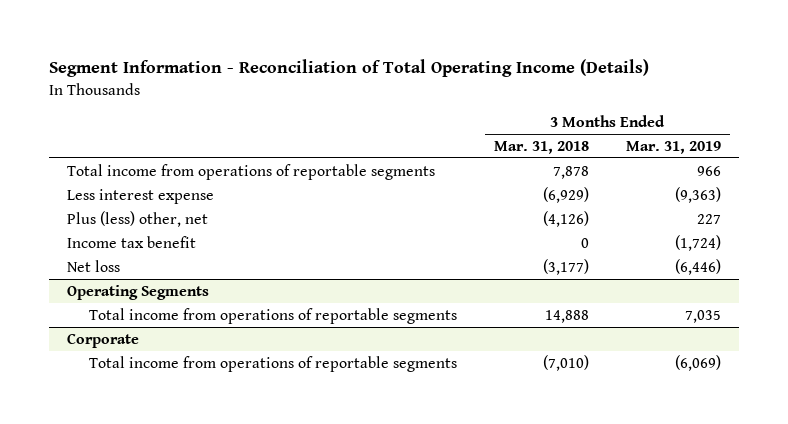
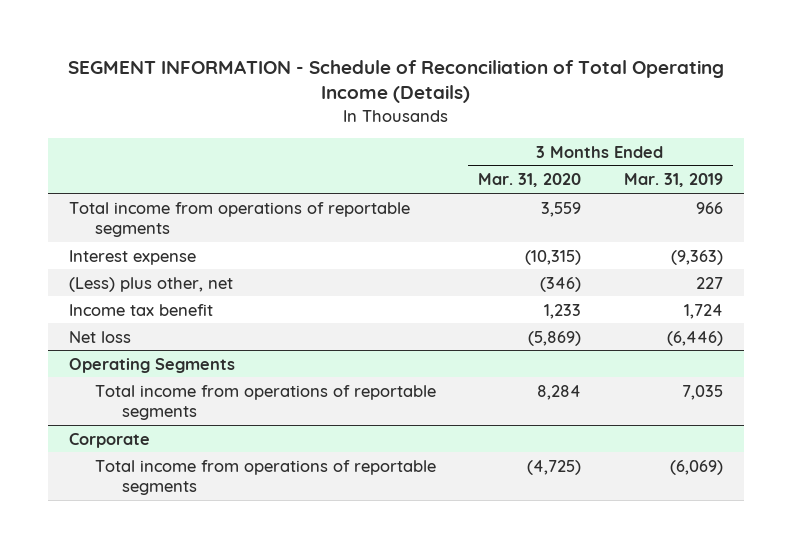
[48,59,649,78] Segment Information - Reconciliation of Total Operating Income (Details) -> [67,59,724,104] SEGMENT INFORMATION - Schedule of Reconciliation of Total Operating Income (Details)
[494,140,590,154] Mar. 31, 2018 -> none
none -> [478,173,582,188] Mar. 31, 2020
[67,188,215,204] Less interest expense -> [68,249,196,265] Interest expense
[67,210,209,227] Plus (less) other, net -> [68,276,233,292] (Less) plus other, net
[674,234,721,251] (1,724) -> [683,303,723,319] 1,724

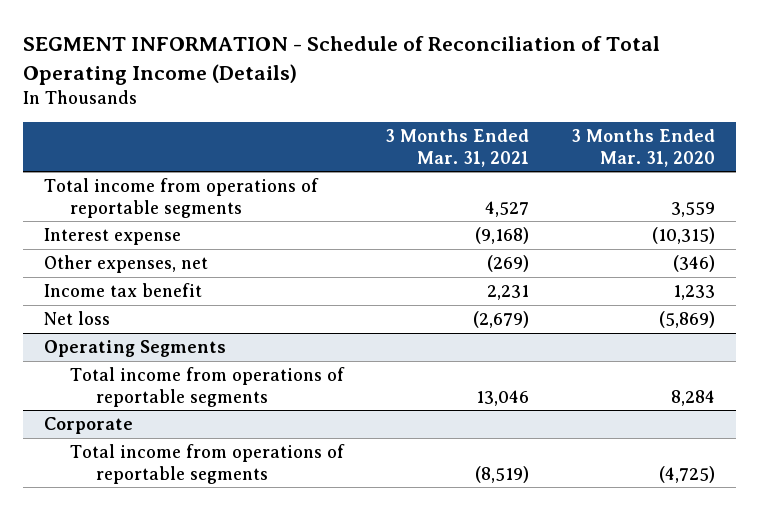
[623,173,723,188] Mar. 31, 2019 -> none
none -> [385,129,530,167] 3 Months Ended Mar. 31, 2021
[68,276,233,292] (Less) plus other, net -> [44,255,209,274] Other expenses, net

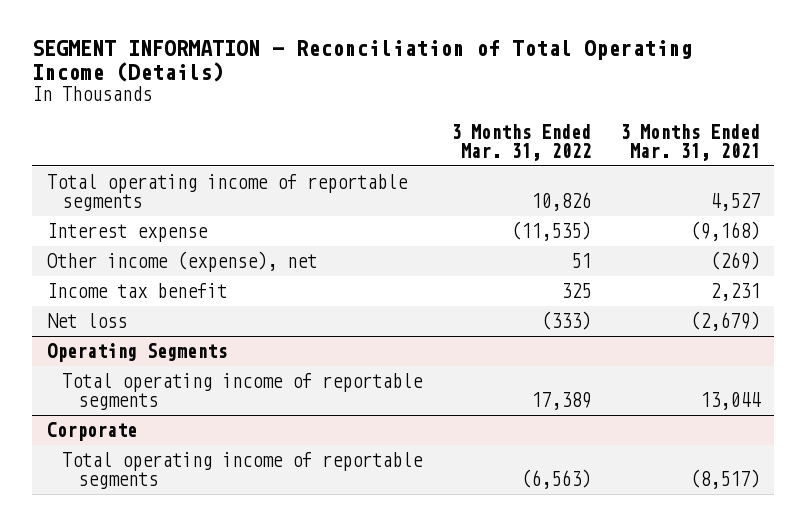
[23,36,661,85] SEGMENT INFORMATION - Schedule of Reconciliation of Total Operating Income (Details) -> [32,40,693,83] SEGMENT INFORMATION - Reconciliation of Total Operating Income (Details)
[570,129,715,167] 3 Months Ended Mar. 31, 2020 -> none
none -> [450,123,591,162] 3 Months Ended Mar. 31, 2022
[44,178,320,218] Total income from operations of reportable segments -> [46,174,408,212] Total operating income of reportable segments
[44,255,209,274] Other expenses, net -> [46,251,317,273] Other income (expense), net
[69,367,345,407] Total income from operations of reportable segments -> [62,373,424,411] Total operating income of reportable segments
[476,389,530,406] 13,046 -> [699,392,761,411] 13,044
[69,444,345,484] Total income from operations of reportable segments -> [62,452,424,490] Total operating income of reportable segments
[475,465,530,483] (8,519) -> [689,469,760,490] (8,517)

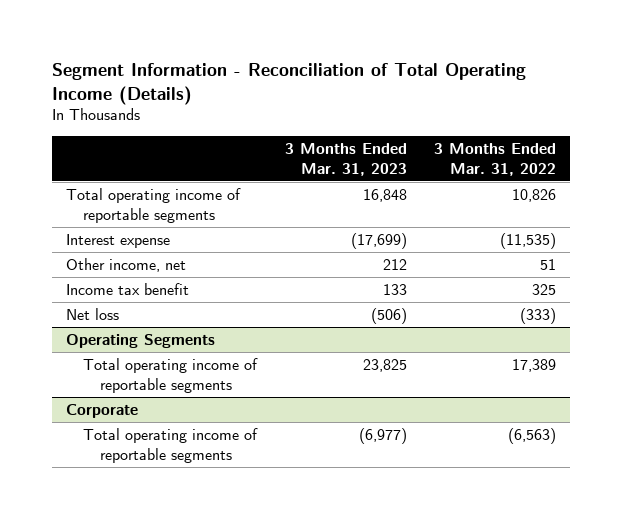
[32,40,693,83] SEGMENT INFORMATION - Reconciliation of Total Operating Income (Details) -> [51,62,526,105] Segment Information - Reconciliation of Total Operating Income (Details)
[619,123,760,162] 3 Months Ended Mar. 31, 2021 -> none
none -> [284,142,407,176] 3 Months Ended Mar. 31, 2023
[46,251,317,273] Other income (expense), net -> [65,257,186,272] Other income, net

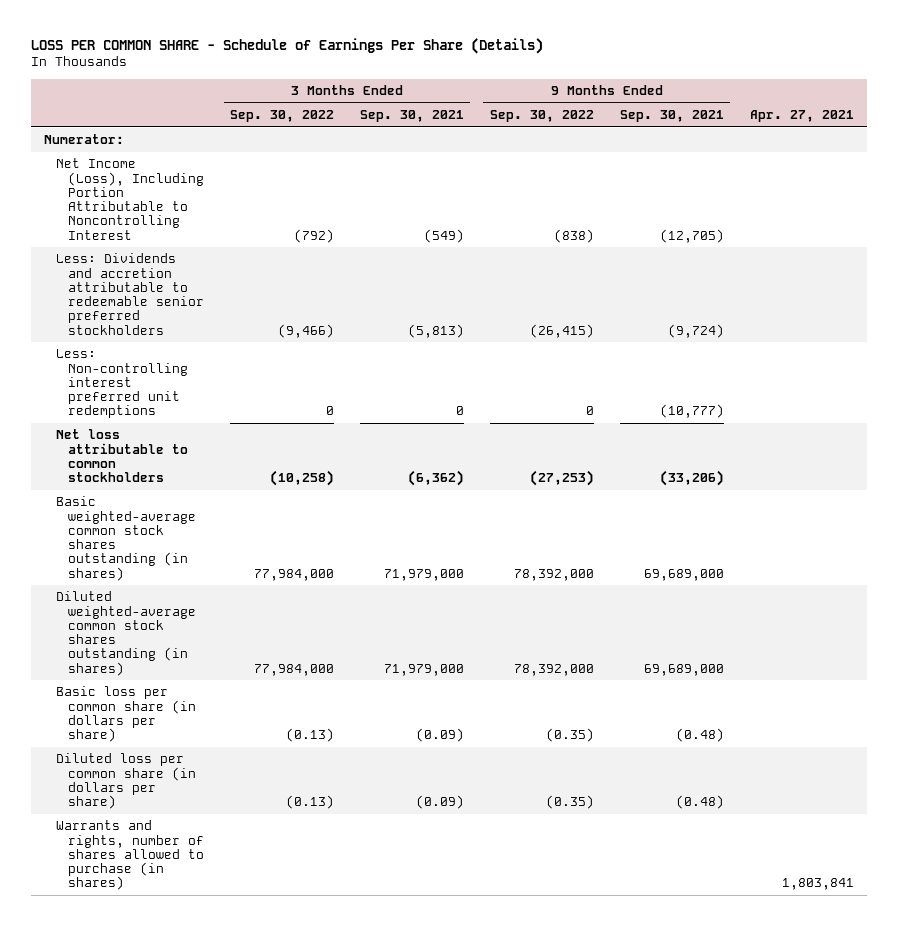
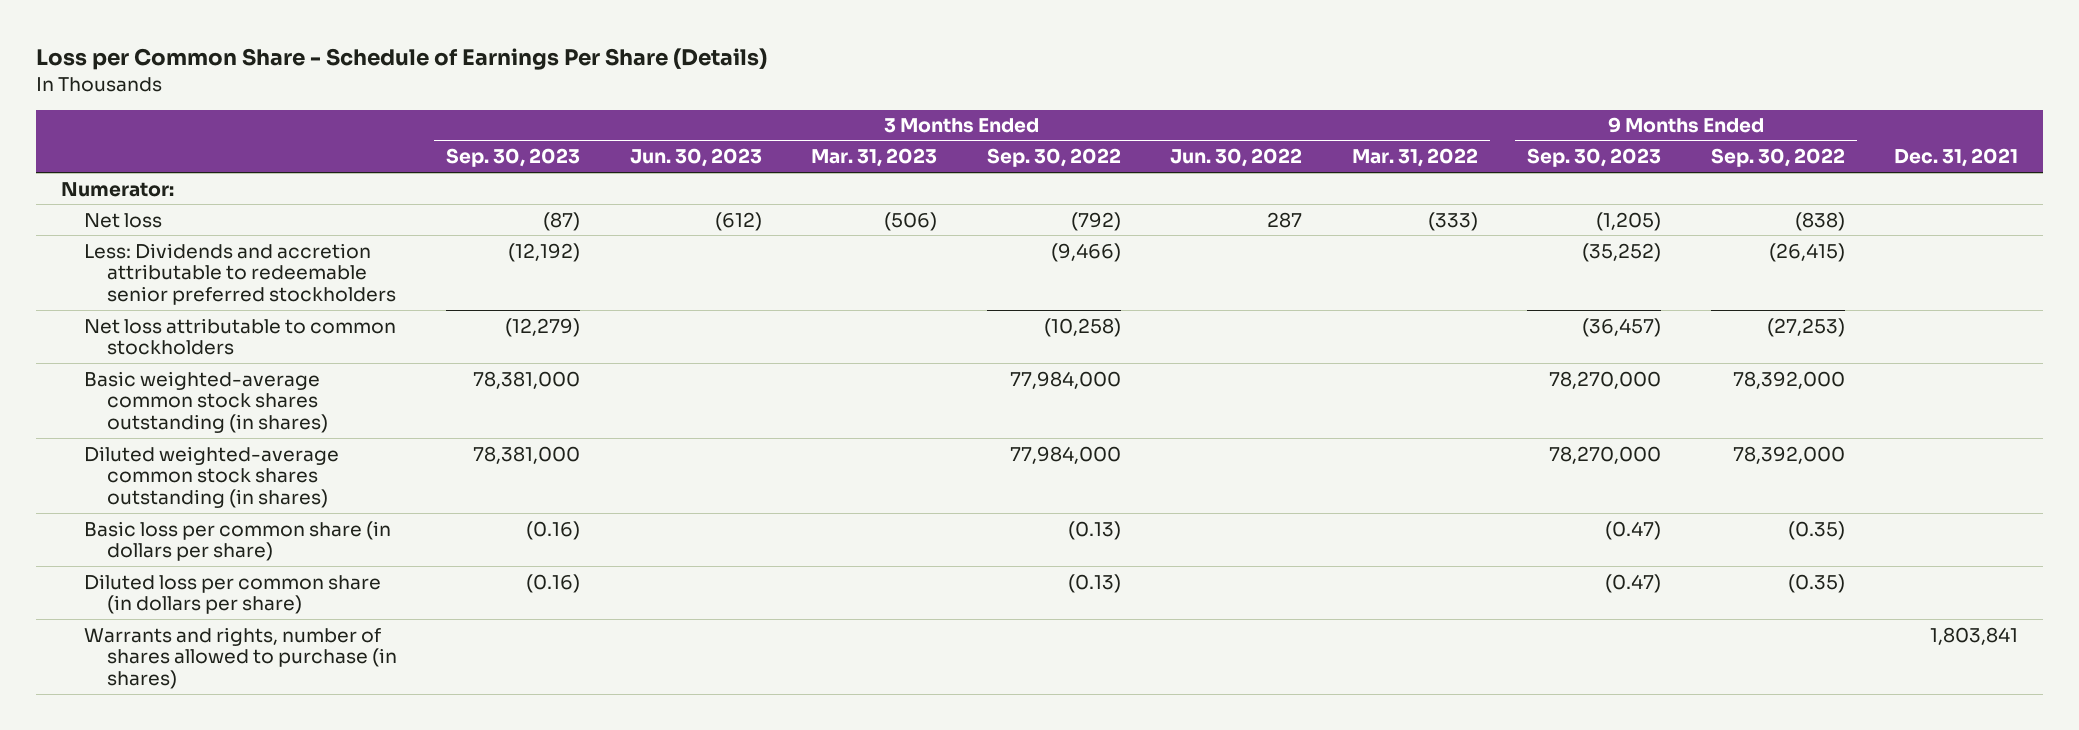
[30,37,543,54] LOSS PER COMMON SHARE - Schedule of Earnings Per Share (Details) -> [36,48,768,71] Loss per Common Share - Schedule of Earnings Per Share (Details)
[360,109,465,122] Sep. 30, 2021 -> none
[619,109,724,122] Sep. 30, 2021 -> none
[749,109,854,122] Apr. 27, 2021 -> none
none -> [446,148,581,168] Sep. 30, 2023
none -> [629,148,762,168] Jun. 30, 2023
none -> [811,148,938,168] Mar. 31, 2023
none -> [1170,148,1303,168] Jun. 30, 2022
none -> [1351,148,1478,168] Mar. 31, 2022
none -> [1527,148,1662,168] Sep. 30, 2023
none -> [1894,148,2019,168] Dec. 31, 2021
[55,158,205,240] Net Income (Loss), Including Portion Attributable to Noncontrolling Interest -> [83,212,162,228] Net loss
[55,349,189,419] Less: Non-controlling interest preferred unit redemptions -> none

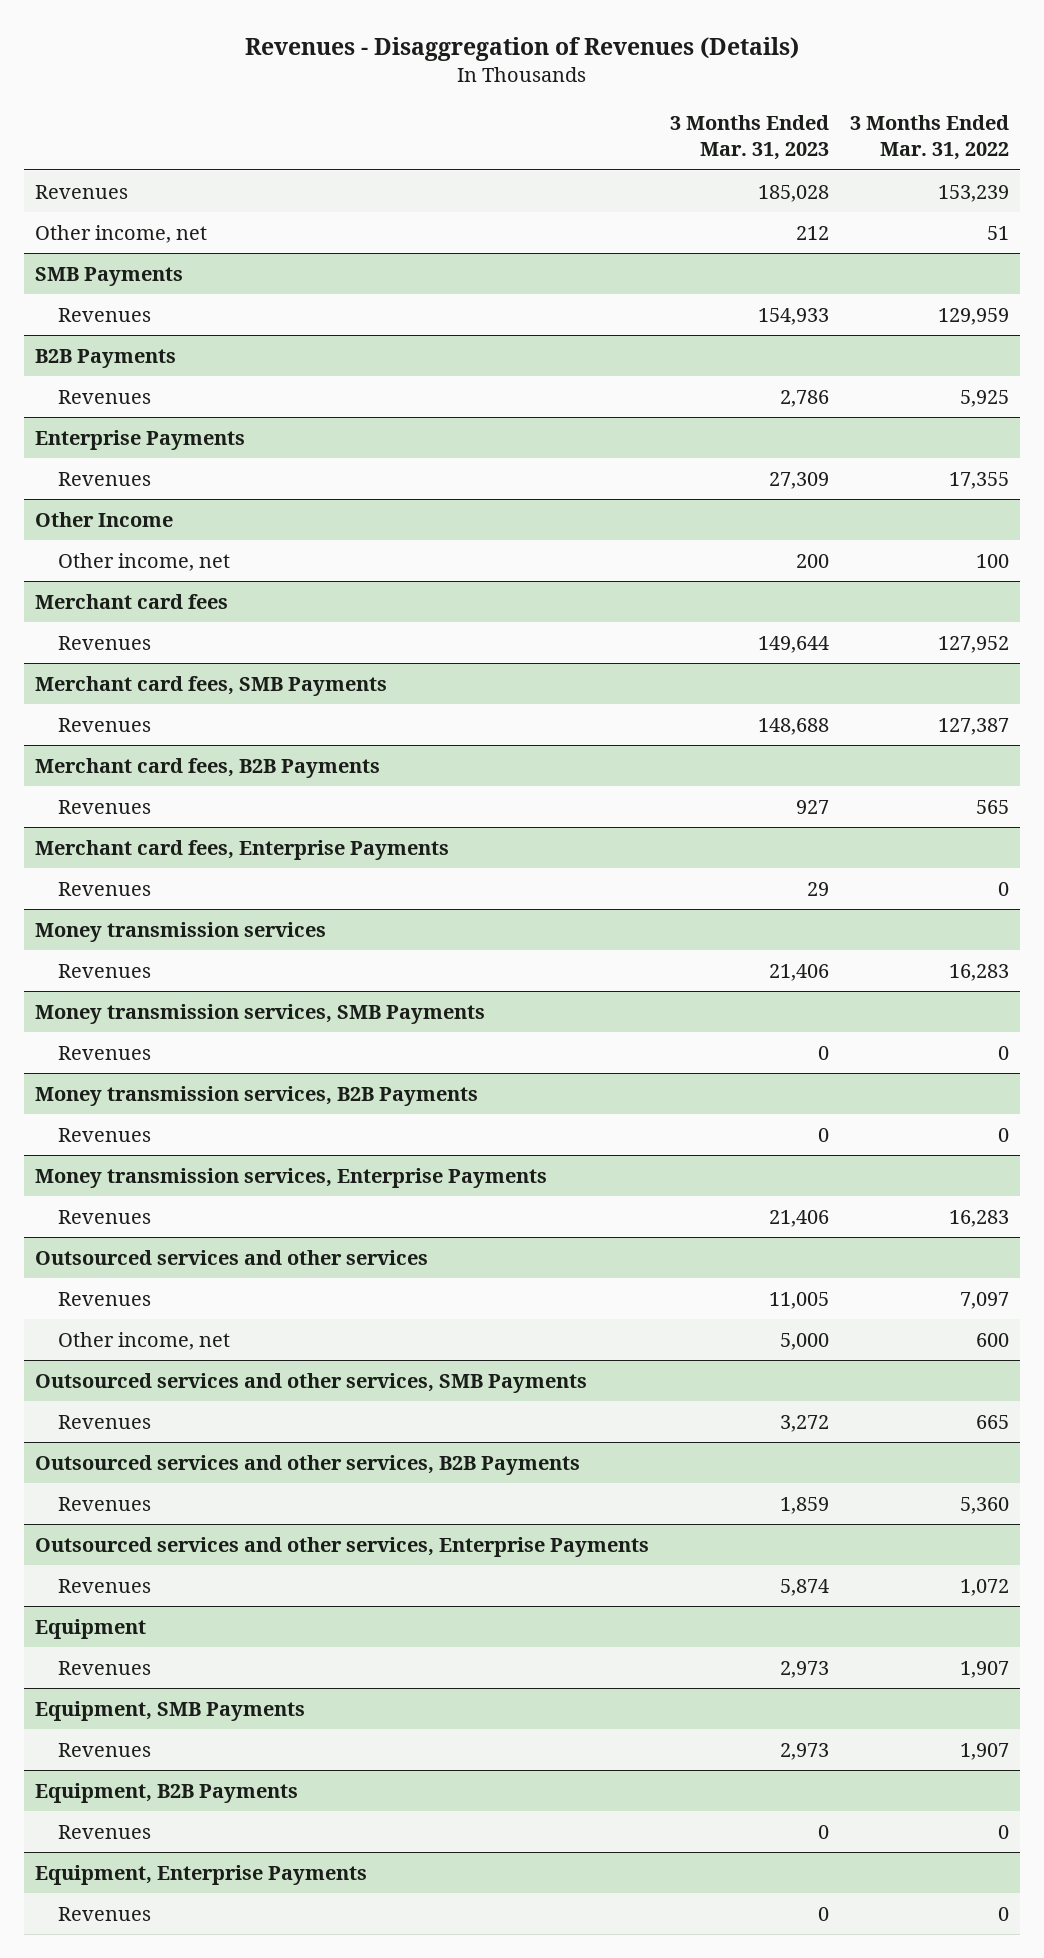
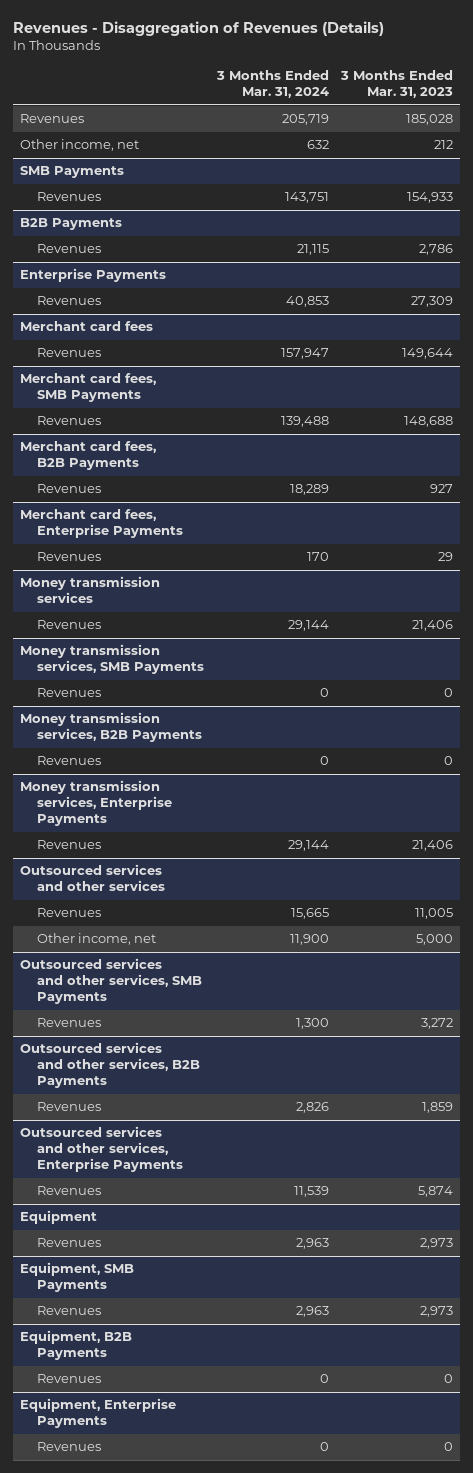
[849,115,1009,161] 3 Months Ended Mar. 31, 2022 -> none
none -> [215,70,329,99] 3 Months Ended Mar. 31, 2024
[34,511,173,527] Other Income -> none
[57,552,230,571] Other income, net -> none

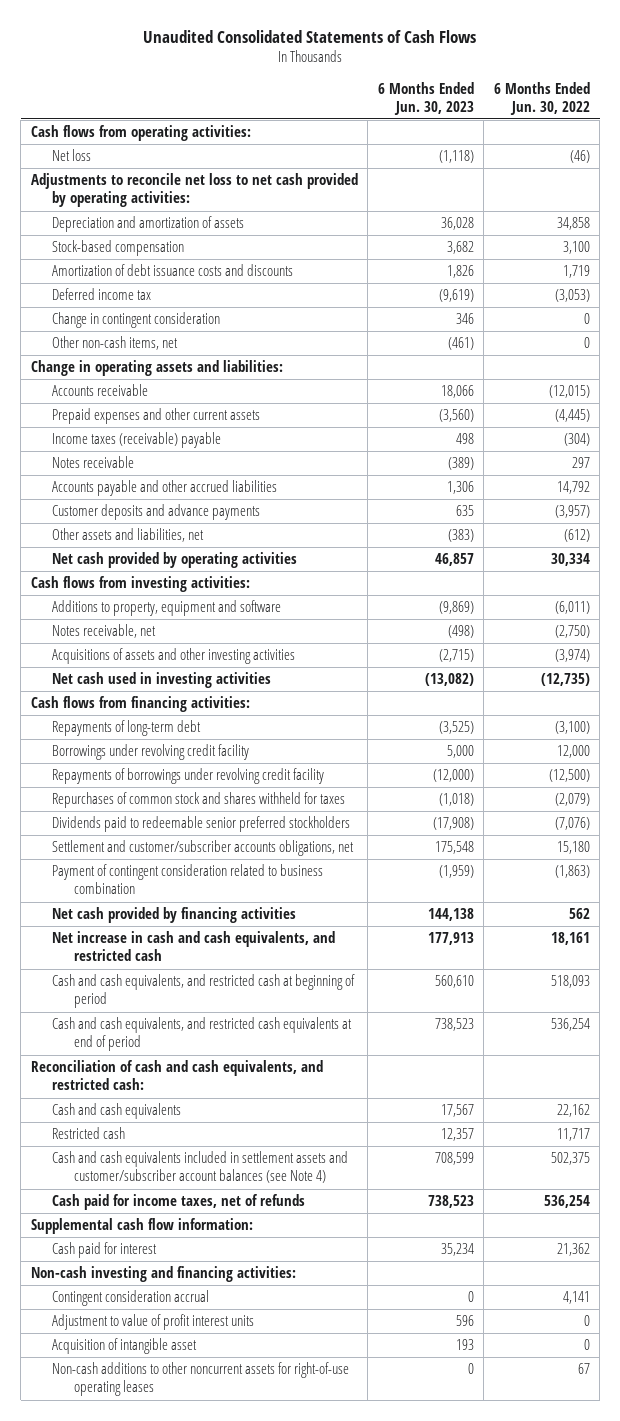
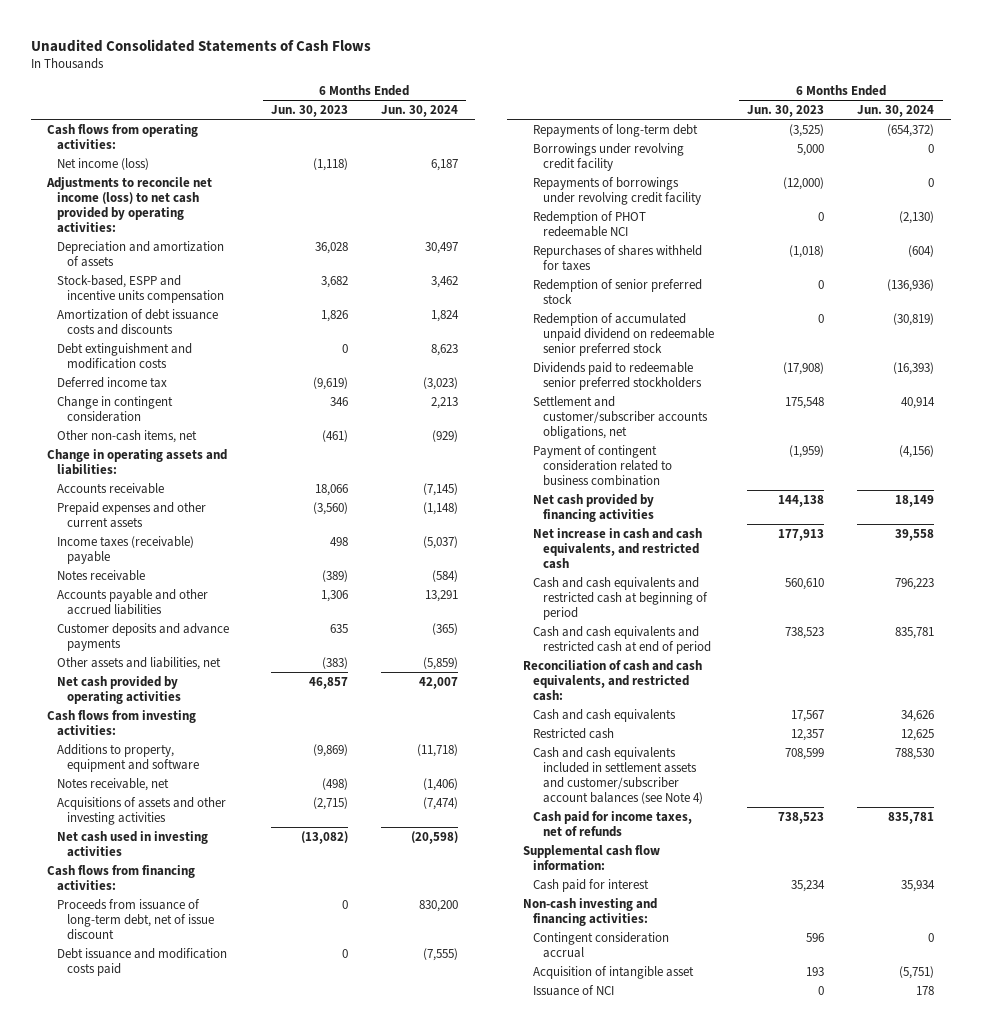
[493,81,590,115] 6 Months Ended Jun. 30, 2022 -> none
none -> [381,104,459,117] Jun. 30, 2024
[52,149,92,162] Net loss -> [56,157,149,170] Net income (loss)
[30,173,358,208] Adjustments to reconcile net loss to net cash provided by operating activities: -> [46,176,213,233] Adjustments to reconcile net income (loss) to net cash provided by operating activities:
[52,240,185,257] Stock-based compensation -> [56,274,224,303] Stock-based, ESPP and incentive units compensation
none -> [56,342,192,369] Debt extinguishment and modification costs
none -> [56,898,214,940] Proceeds from issuance of long-term debt, net of issue discount
none -> [56,947,227,976] Debt issuance and modification costs paid
none -> [533,210,647,237] Redemption of PHOT redeemable NCI
[52,792,346,809] Repurchases of common stock and shares withheld for taxes -> [533,244,703,271] Repurchases of shares withheld for taxes
none -> [533,278,703,304] Redemption of senior preferred stock
none -> [533,312,714,356] Redemption of accumulated unpaid dividend on redeemable senior preferred stock
[52,974,356,1009] Cash and cash equivalents, and restricted cash at beginning of period -> [533,576,708,620] Cash and cash equivalents and restricted cash at beginning of period
[52,1017,353,1052] Cash and cash equivalents, and restricted cash equivalents at end of period -> [533,625,711,654] Cash and cash equivalents and restricted cash at end of period
[52,1314,255,1331] Adjustment to value of profit interest units -> none
[467,1291,474,1303] 0 -> [806,932,825,942] 596
[52,1362,350,1397] Non-cash additions to other noncurrent assets for right-of-use operating leases -> none
none -> [533,984,615,996] Issuance of NCI

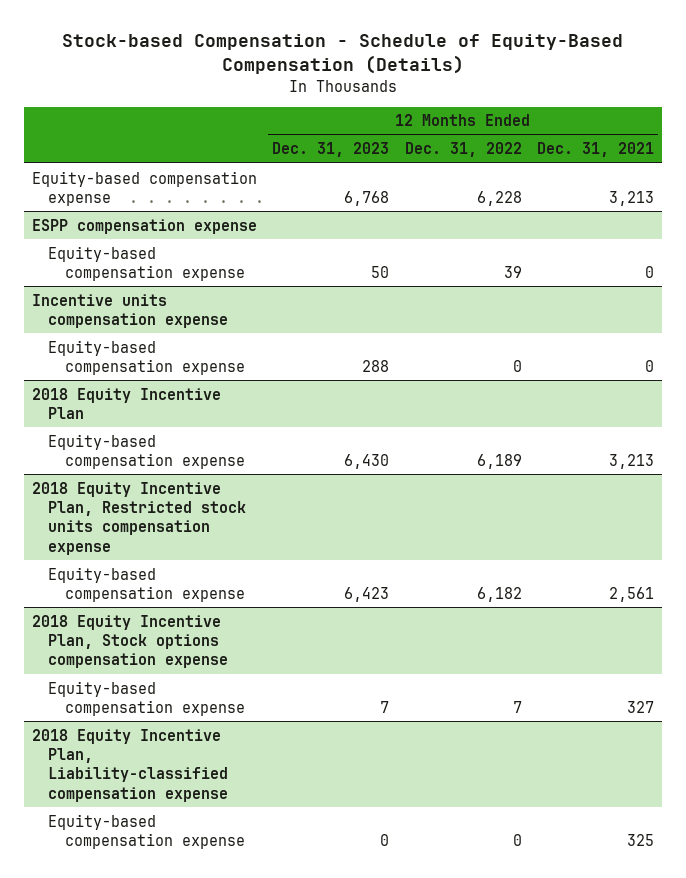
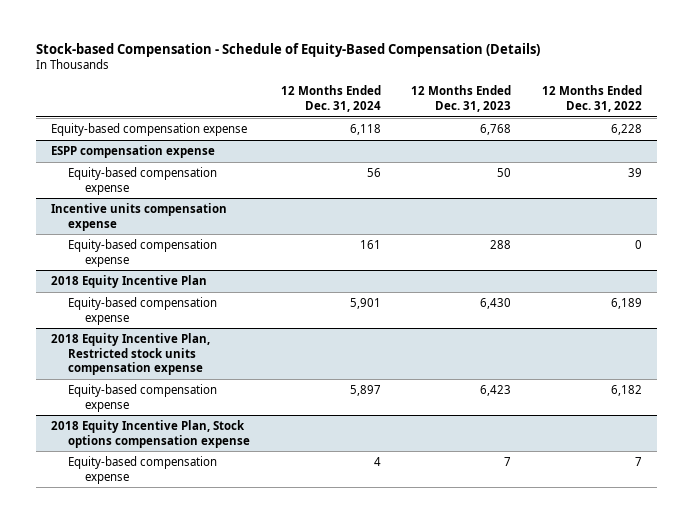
[537,142,655,158] Dec. 31, 2021 -> none
none -> [280,85,381,112] 12 Months Ended Dec. 31, 2024
[31,728,229,802] 2018 Equity Incentive Plan, Liability-classified compensation expense -> none
[48,813,245,849] Equity-based compensation expense -> none

